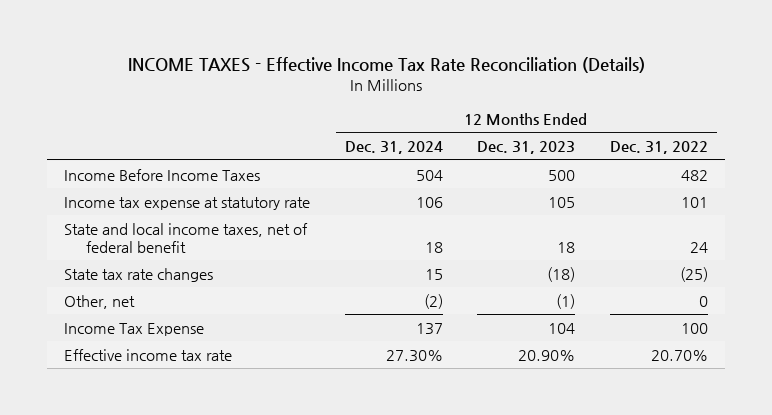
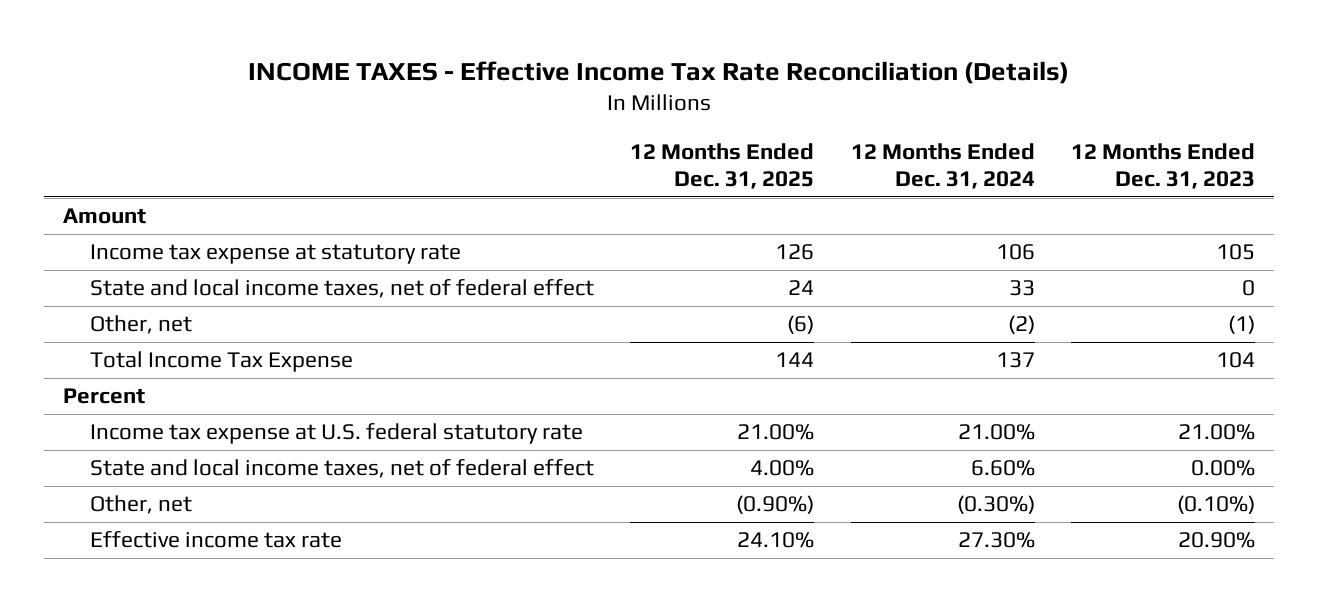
[609,141,708,155] Dec. 31, 2022 -> none
none -> [630,142,815,190] 12 Months Ended Dec. 31, 2025
[64,168,261,181] Income Before Income Taxes -> none
none -> [62,208,146,225] Amount
[64,267,214,282] State tax rate changes -> none
[64,222,309,253] State and local income taxes, net of federal benefit -> [89,279,594,299] State and local income taxes, net of federal effect
[424,241,443,253] 18 -> [1008,280,1035,297] 33
[557,241,576,253] 18 -> [1242,280,1256,297] 0
[64,322,205,336] Income Tax Expense -> [89,351,353,373] Total Income Tax Expense
none -> [62,388,145,405] Percent
none -> [89,423,583,445] Income tax expense at U.S. federal statutory rate
none -> [89,459,594,479] State and local income taxes, net of federal effect
none -> [89,495,192,515] Other, net

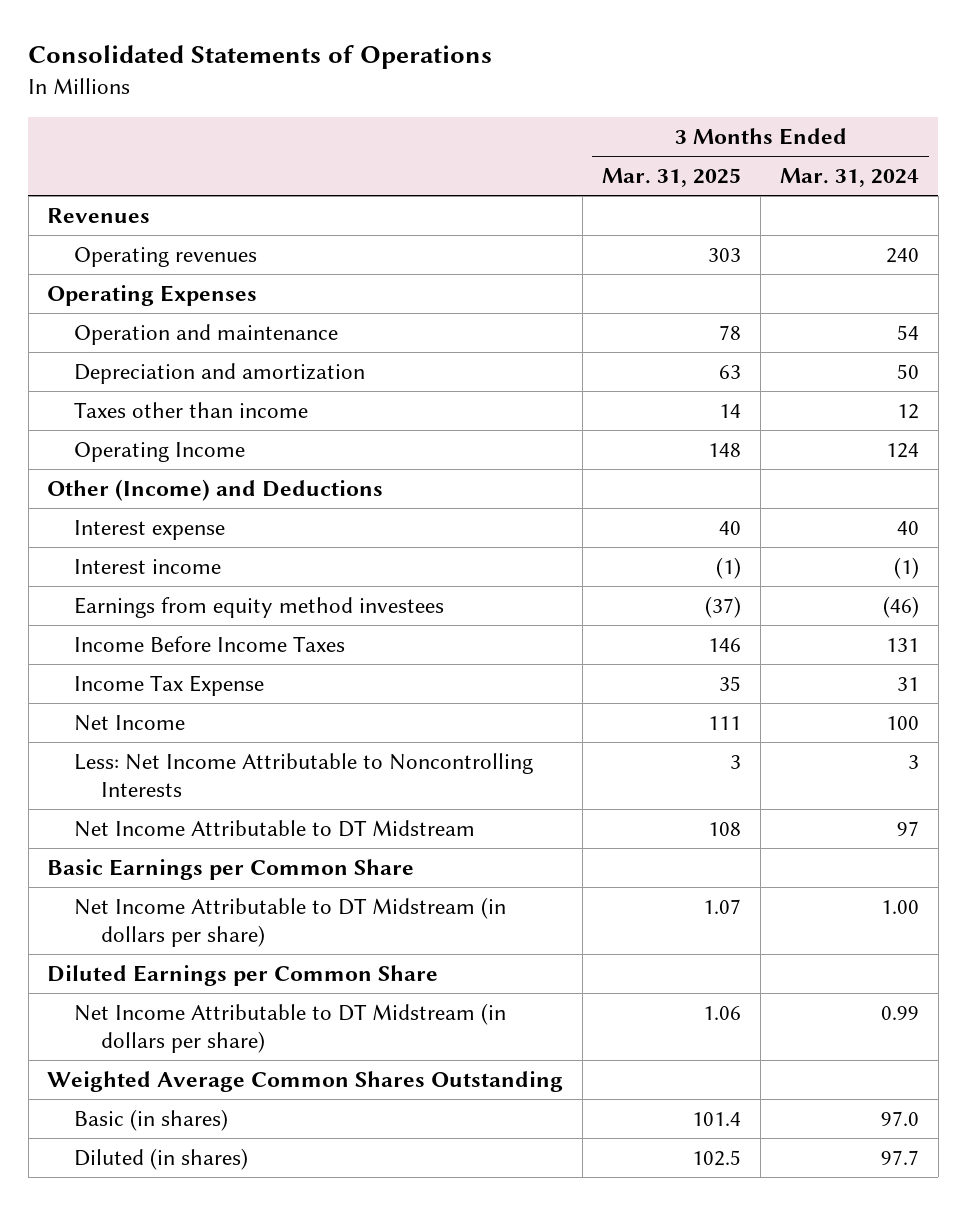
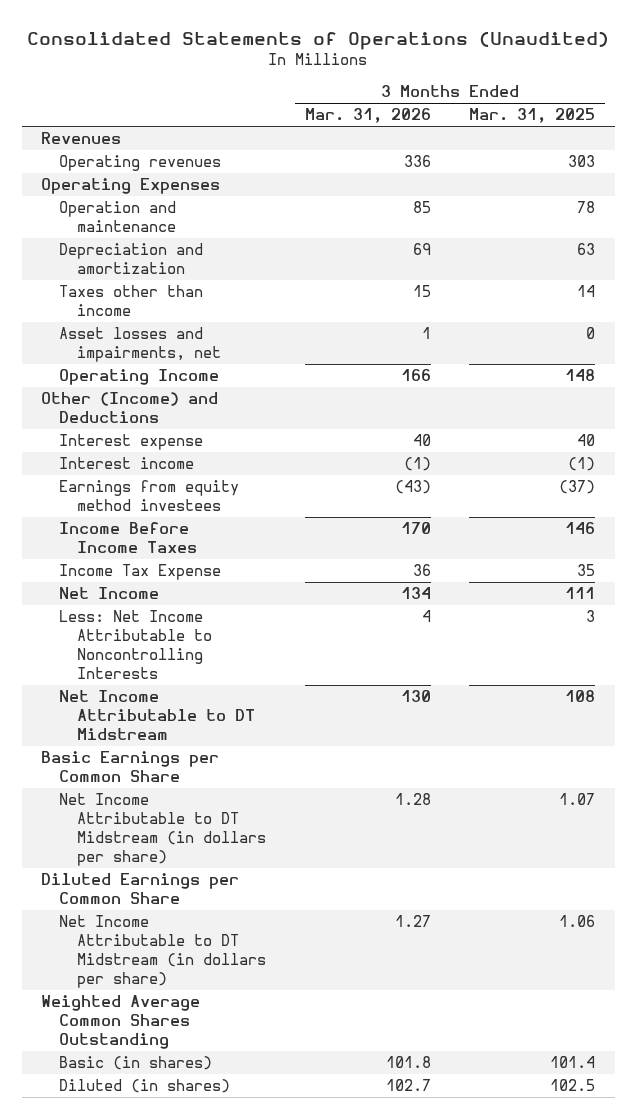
[28,45,493,70] Consolidated Statements of Operations -> [27,31,610,51] Consolidated Statements of Operations (Unaudited)
[779,168,919,188] Mar. 31, 2024 -> none
none -> [304,108,431,124] Mar. 31, 2026
none -> [59,327,222,363] Asset losses and impairments, net

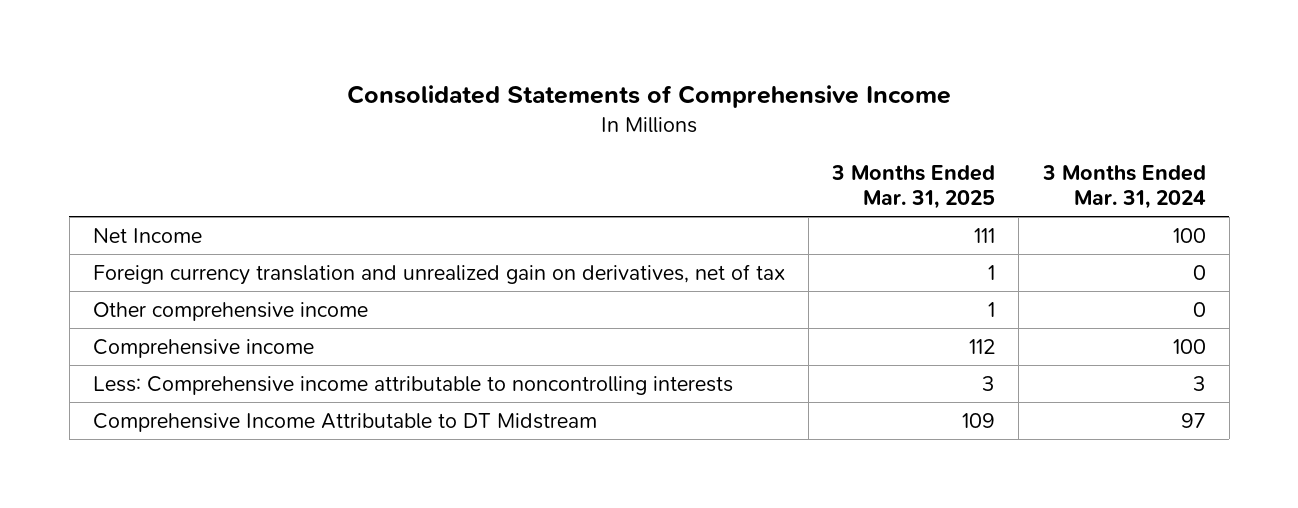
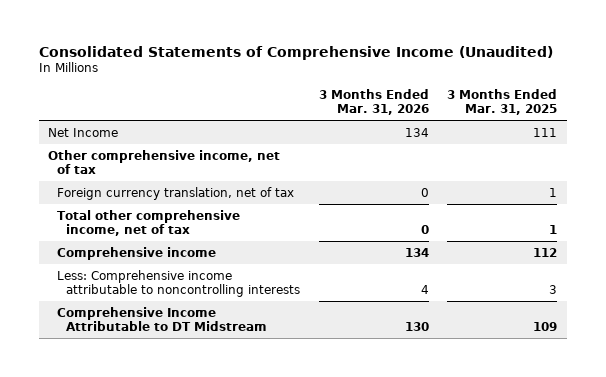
[347,84,952,108] Consolidated Statements of Comprehensive Income -> [38,45,553,60] Consolidated Statements of Comprehensive Income (Unaudited)
[1041,164,1206,210] 3 Months Ended Mar. 31, 2024 -> none
none -> [318,89,429,116] 3 Months Ended Mar. 31, 2026
none -> [48,149,281,174] Other comprehensive income, net of tax
[92,263,785,285] Foreign currency translation and unrealized gain on derivatives, net of tax -> [57,186,295,200] Foreign currency translation, net of tax
[92,301,368,321] Other comprehensive income -> [57,209,241,236] Total other comprehensive income, net of tax

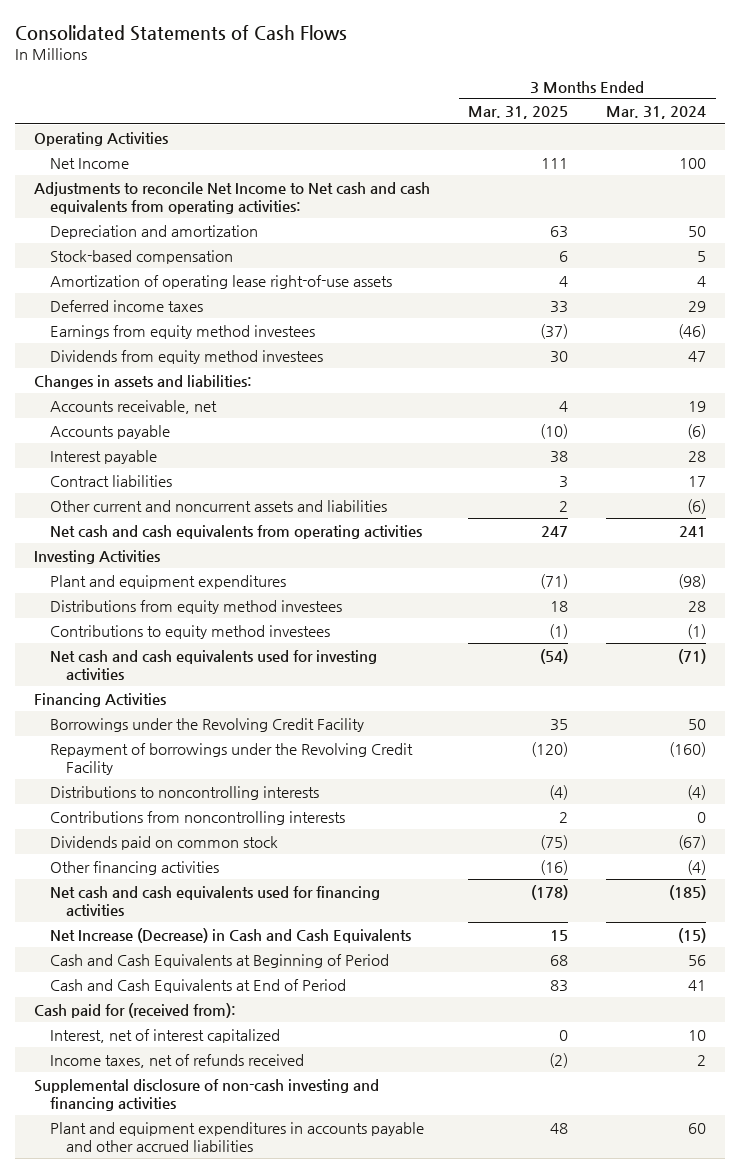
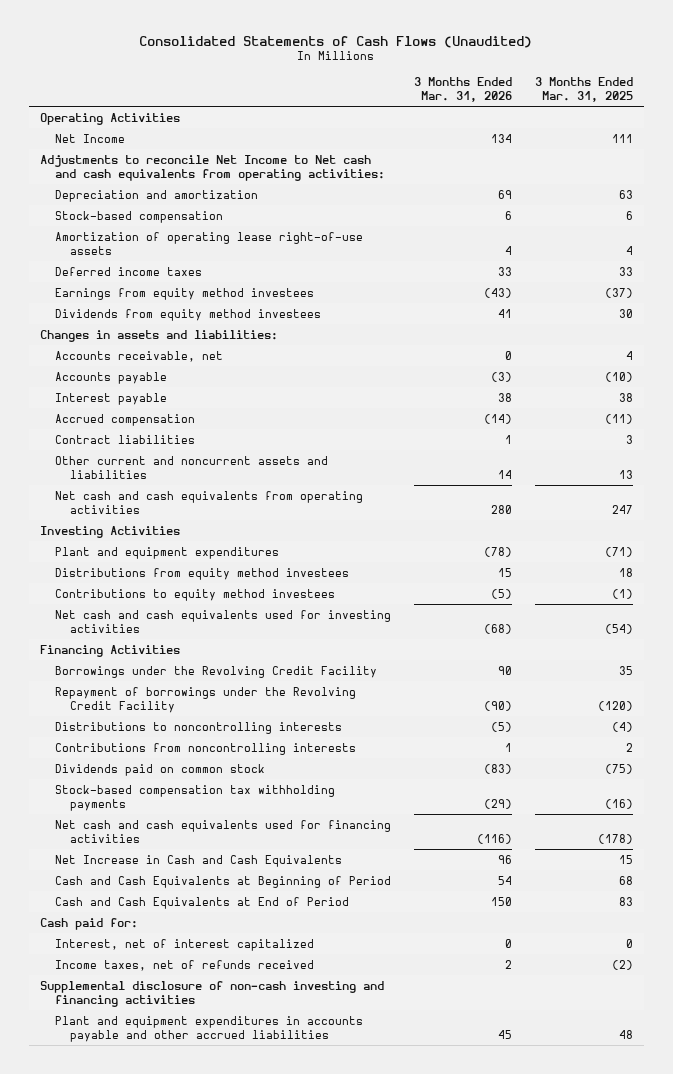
[15,24,348,41] Consolidated Statements of Cash Flows -> [139,35,533,48] Consolidated Statements of Cash Flows (Unaudited)
[606,106,707,120] Mar. 31, 2024 -> none
none -> [413,76,512,103] 3 Months Ended Mar. 31, 2026
none -> [55,413,196,426] Accrued compensation
[559,500,569,512] 2 -> [618,469,633,479] 13
[50,860,220,875] Other financing activities -> none
none -> [55,784,336,811] Stock-based compensation tax withholding payments
[50,927,412,943] Net Increase (Decrease) in Cash and Cash Equivalents -> [55,854,343,867] Net Increase in Cash and Cash Equivalents
[34,1002,237,1018] Cash paid for (received from): -> [40,917,139,930] Cash paid for:

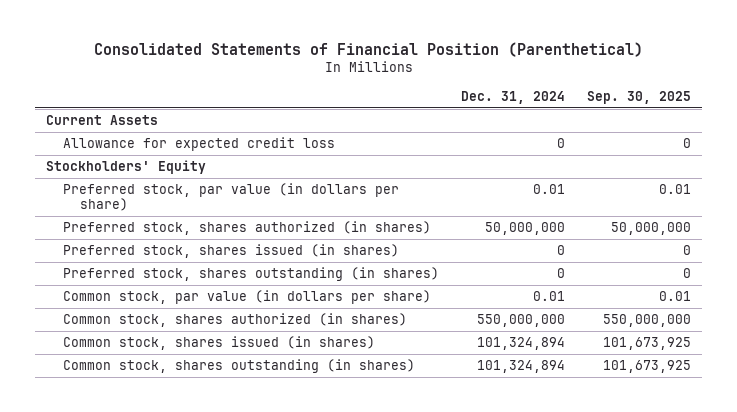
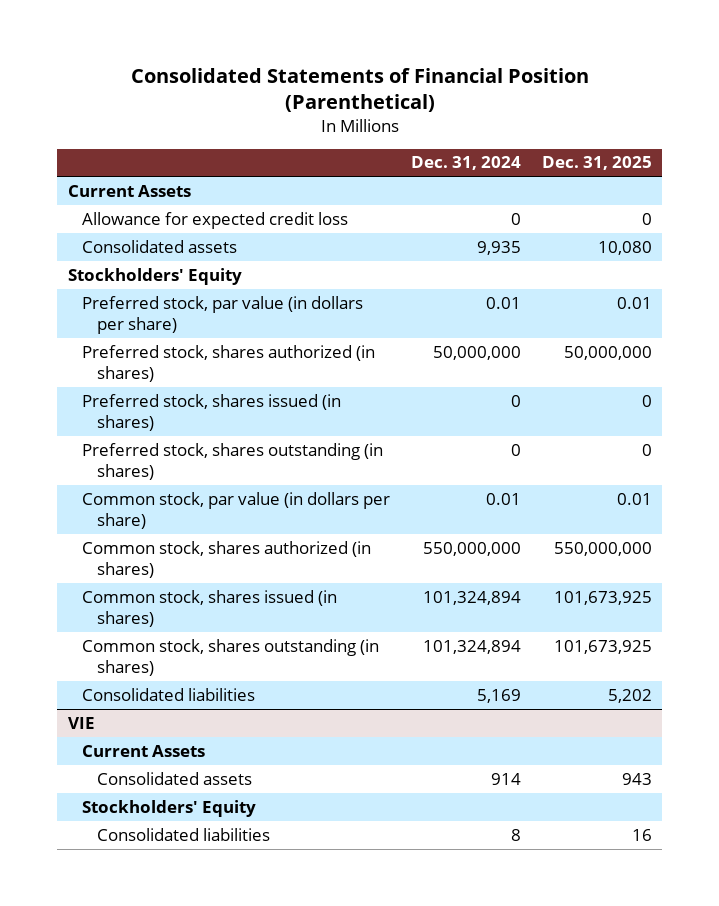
[587,90,692,104] Sep. 30, 2025 -> none
none -> [541,156,652,171] Dec. 31, 2025
none -> [82,239,238,253] Consolidated assets
none -> [82,687,256,701] Consolidated liabilities
none -> [67,716,95,729] VIE
none -> [82,744,206,757] Current Assets
none -> [97,771,253,785] Consolidated assets
none -> [82,799,257,817] Stockholders' Equity
none -> [97,827,271,841] Consolidated liabilities

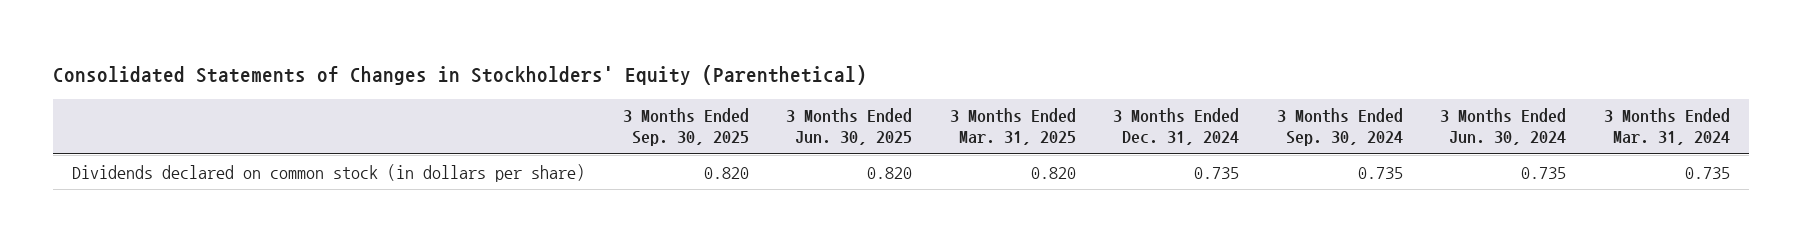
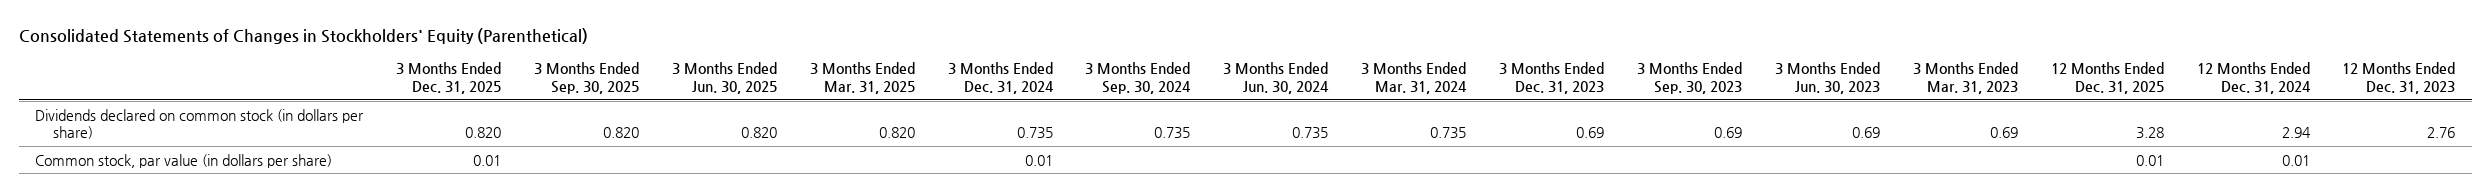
none -> [396,62,502,94] 3 Months Ended Dec. 31, 2025
none -> [1499,62,1605,94] 3 Months Ended Dec. 31, 2023
none -> [1637,62,1743,94] 3 Months Ended Sep. 30, 2023
none -> [1774,62,1880,94] 3 Months Ended Jun. 30, 2023
none -> [1912,62,2018,94] 3 Months Ended Mar. 31, 2023
none -> [2050,62,2164,94] 12 Months Ended Dec. 31, 2025
none -> [2196,62,2311,94] 12 Months Ended Dec. 31, 2024
none -> [2342,62,2456,94] 12 Months Ended Dec. 31, 2023
none -> [35,153,333,168] Common stock, par value (in dollars per share)

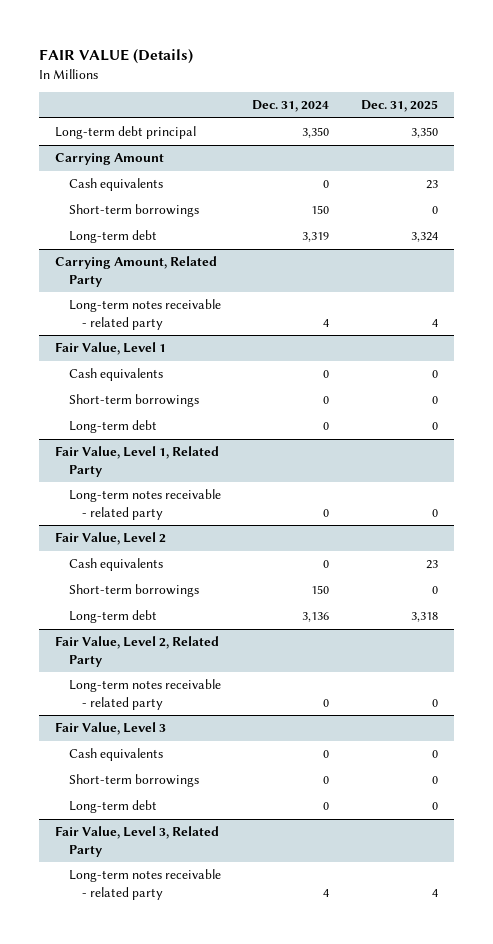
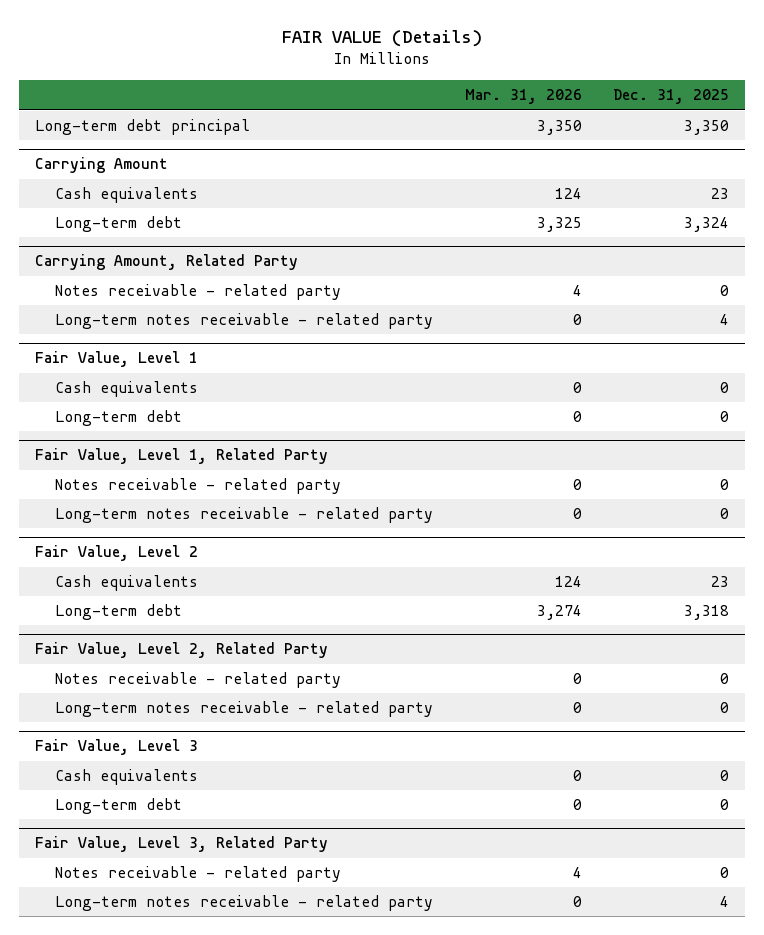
[252,100,330,113] Dec. 31, 2024 -> none
none -> [464,89,582,105] Mar. 31, 2026
[68,204,199,218] Short-term borrowings -> none
none -> [54,284,341,301] Notes receivable - related party
[68,394,199,408] Short-term borrowings -> none
none -> [54,478,341,495] Notes receivable - related party
[68,584,199,598] Short-term borrowings -> none
none -> [54,672,341,689] Notes receivable - related party
[68,774,199,788] Short-term borrowings -> none
none -> [54,866,341,883] Notes receivable - related party

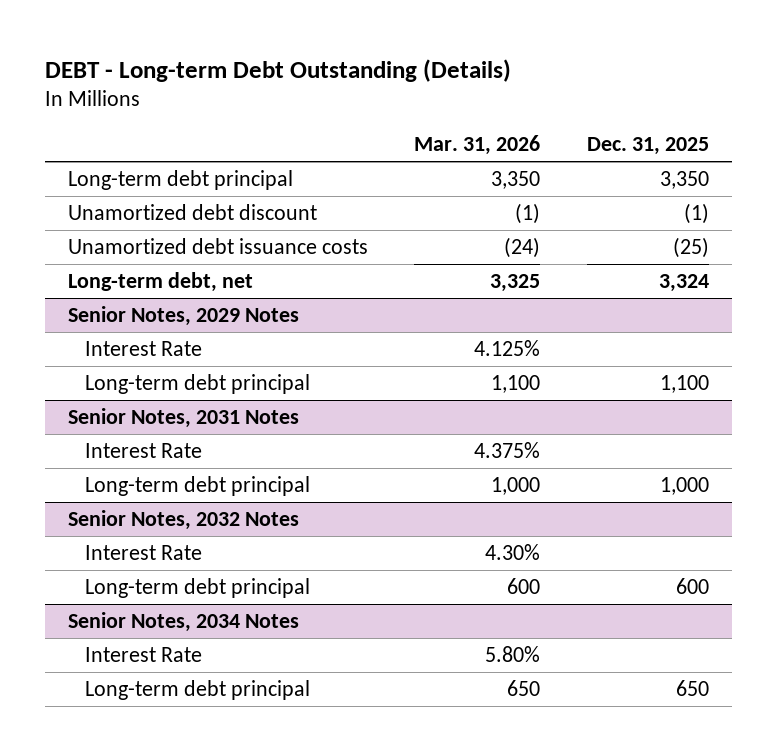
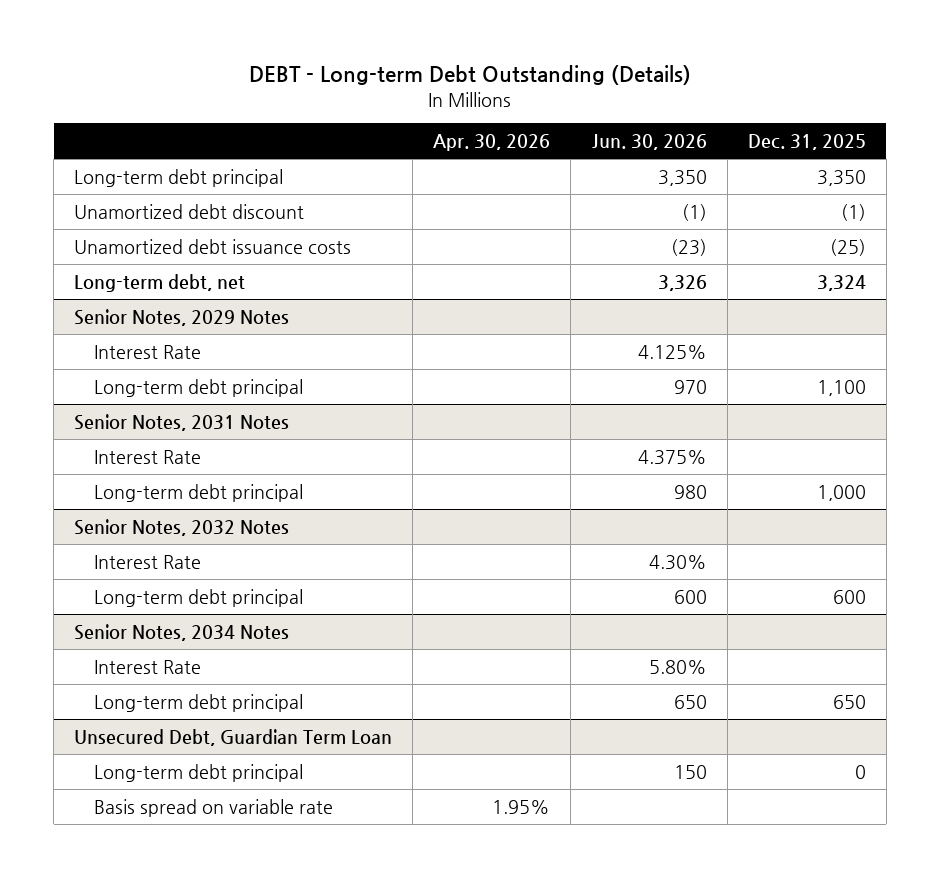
[414,135,541,156] Mar. 31, 2026 -> none
none -> [433,134,551,152] Apr. 30, 2026
none -> [591,134,707,151] Jun. 30, 2026
none -> [74,728,393,746] Unsecured Debt, Guardian Term Loan
none -> [93,763,303,782] Long-term debt principal
none -> [93,798,333,817] Basis spread on variable rate

